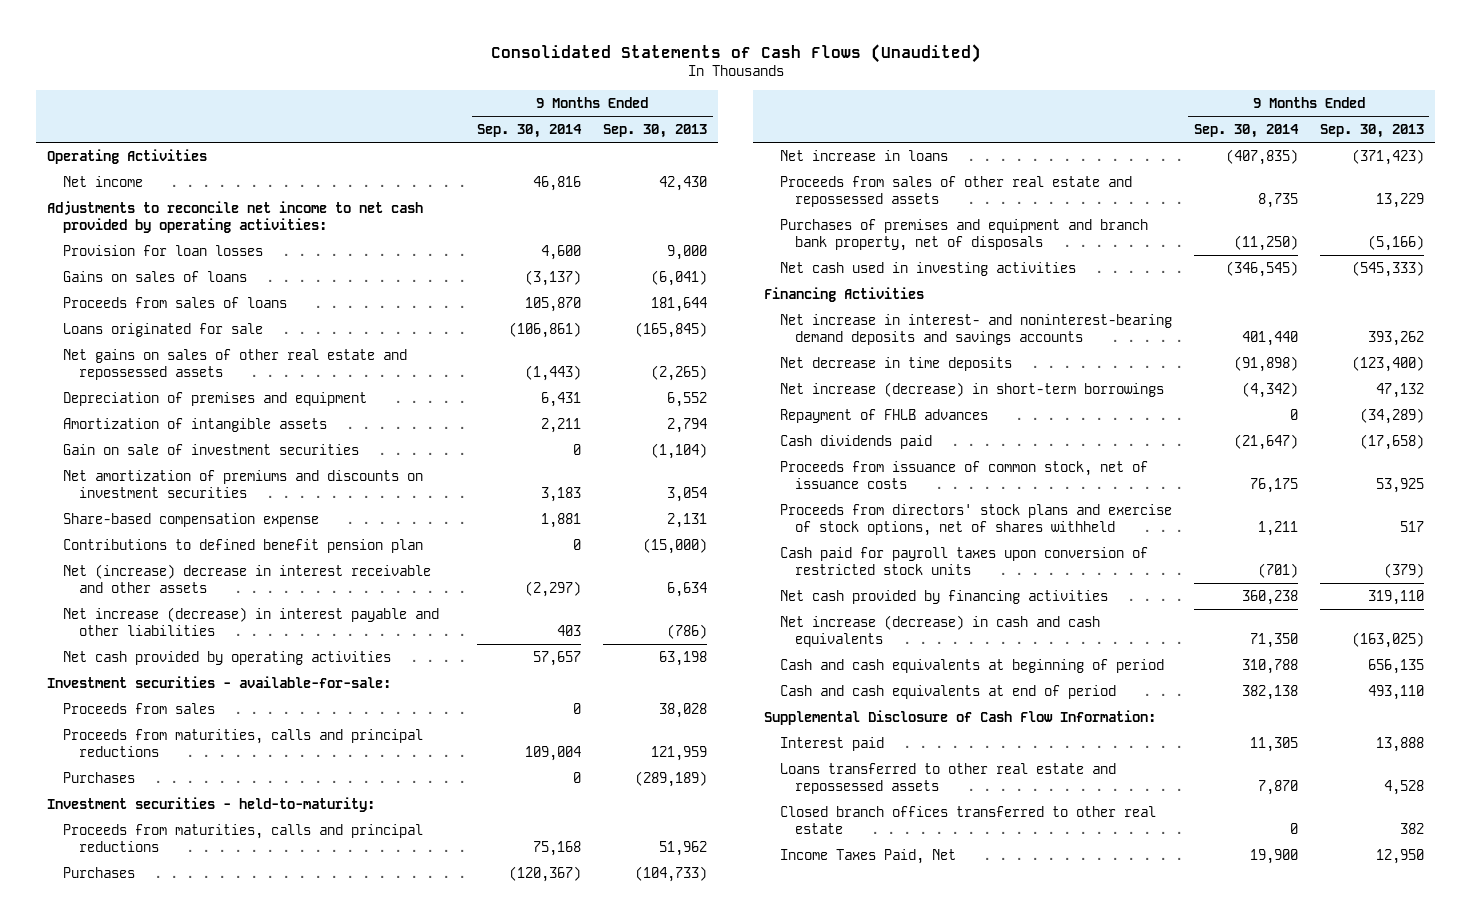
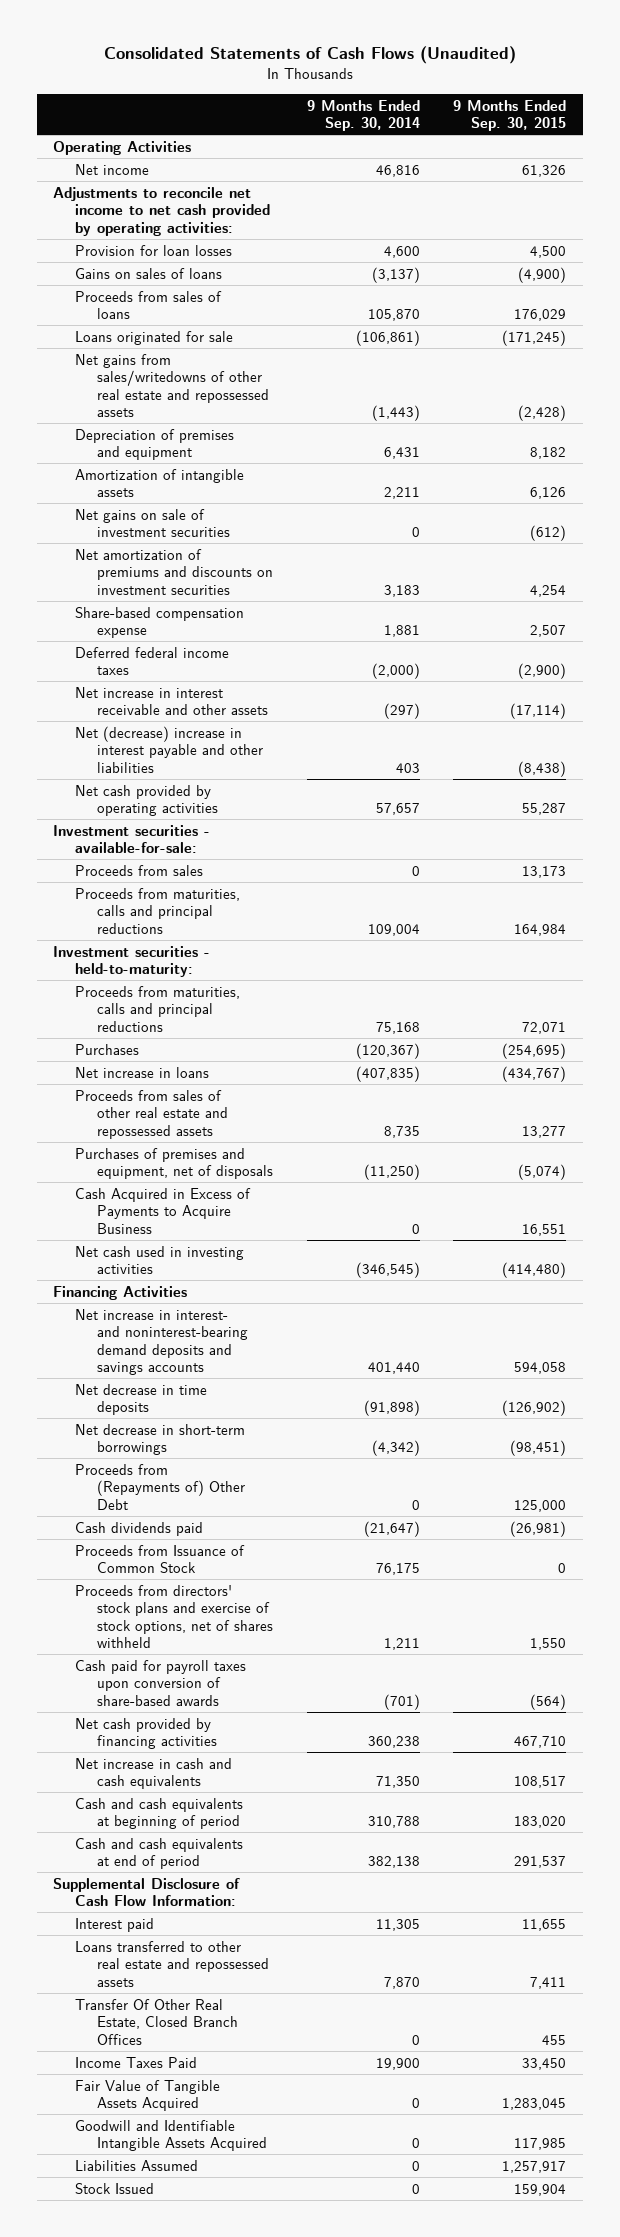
[603,124,708,139] Sep. 30, 2013 -> none
none -> [453,99,567,132] 9 Months Ended Sep. 30, 2015
[63,348,408,380] Net gains on sales of other real estate and repossessed assets -> [75,353,270,418] Net gains from sales/writedowns of other real estate and repossessed assets
[63,443,360,455] Gain on sale of investment securities -> [75,508,231,538] Net gains on sale of investment securities
[63,538,424,553] Contributions to defined benefit pension plan -> none
none -> [75,646,230,676] Deferred federal income taxes
[63,563,432,593] Net (increase) decrease in interest receivable and other assets -> [75,686,269,716] Net increase in interest receivable and other assets
[525,580,582,597] (2,297) -> [383,703,420,720] (297)
[63,606,440,636] Net increase (decrease) in interest payable and other liabilities -> [75,725,264,773] Net (decrease) increase in interest payable and other liabilities
[63,771,136,783] Purchases -> none
[779,218,1148,251] Purchases of premises and equipment and branch bank property, net of disposals -> [75,1147,274,1180] Purchases of premises and equipment, net of disposals
none -> [75,1187,252,1234] Cash Acquired in Excess of Payments to Acquire Business
[779,408,988,423] Repayment of FHLB advances -> none
[779,381,1164,397] Net increase (decrease) in short-term borrowings -> [75,1423,246,1456] Net decrease in short-term borrowings
none -> [75,1463,246,1510] Proceeds from (Repayments of) Other Debt
[779,460,1148,489] Proceeds from issuance of common stock, net of issuance costs -> [75,1544,246,1574] Proceeds from Issuance of Common Stock
[779,546,1148,575] Cash paid for payroll taxes upon conversion of restricted stock units -> [75,1659,247,1706] Cash paid for payroll taxes upon conversion of share-based awards
[779,614,1100,647] Net increase (decrease) in cash and cash equivalents -> [75,1757,233,1790] Net increase in cash and cash equivalents
[779,805,1156,834] Closed branch offices transferred to other real estate -> [75,1998,239,2045] Transfer Of Other Real Estate, Closed Branch Offices
[779,848,956,864] Income Taxes Paid, Net -> [75,2056,198,2068] Income Taxes Paid
none -> [75,2079,221,2112] Fair Value of Tangible Assets Acquired
none -> [75,2119,268,2152] Goodwill and Identifiable Intangible Assets Acquired
none -> [75,2159,199,2171] Liabilities Assumed
none -> [75,2182,155,2194] Stock Issued

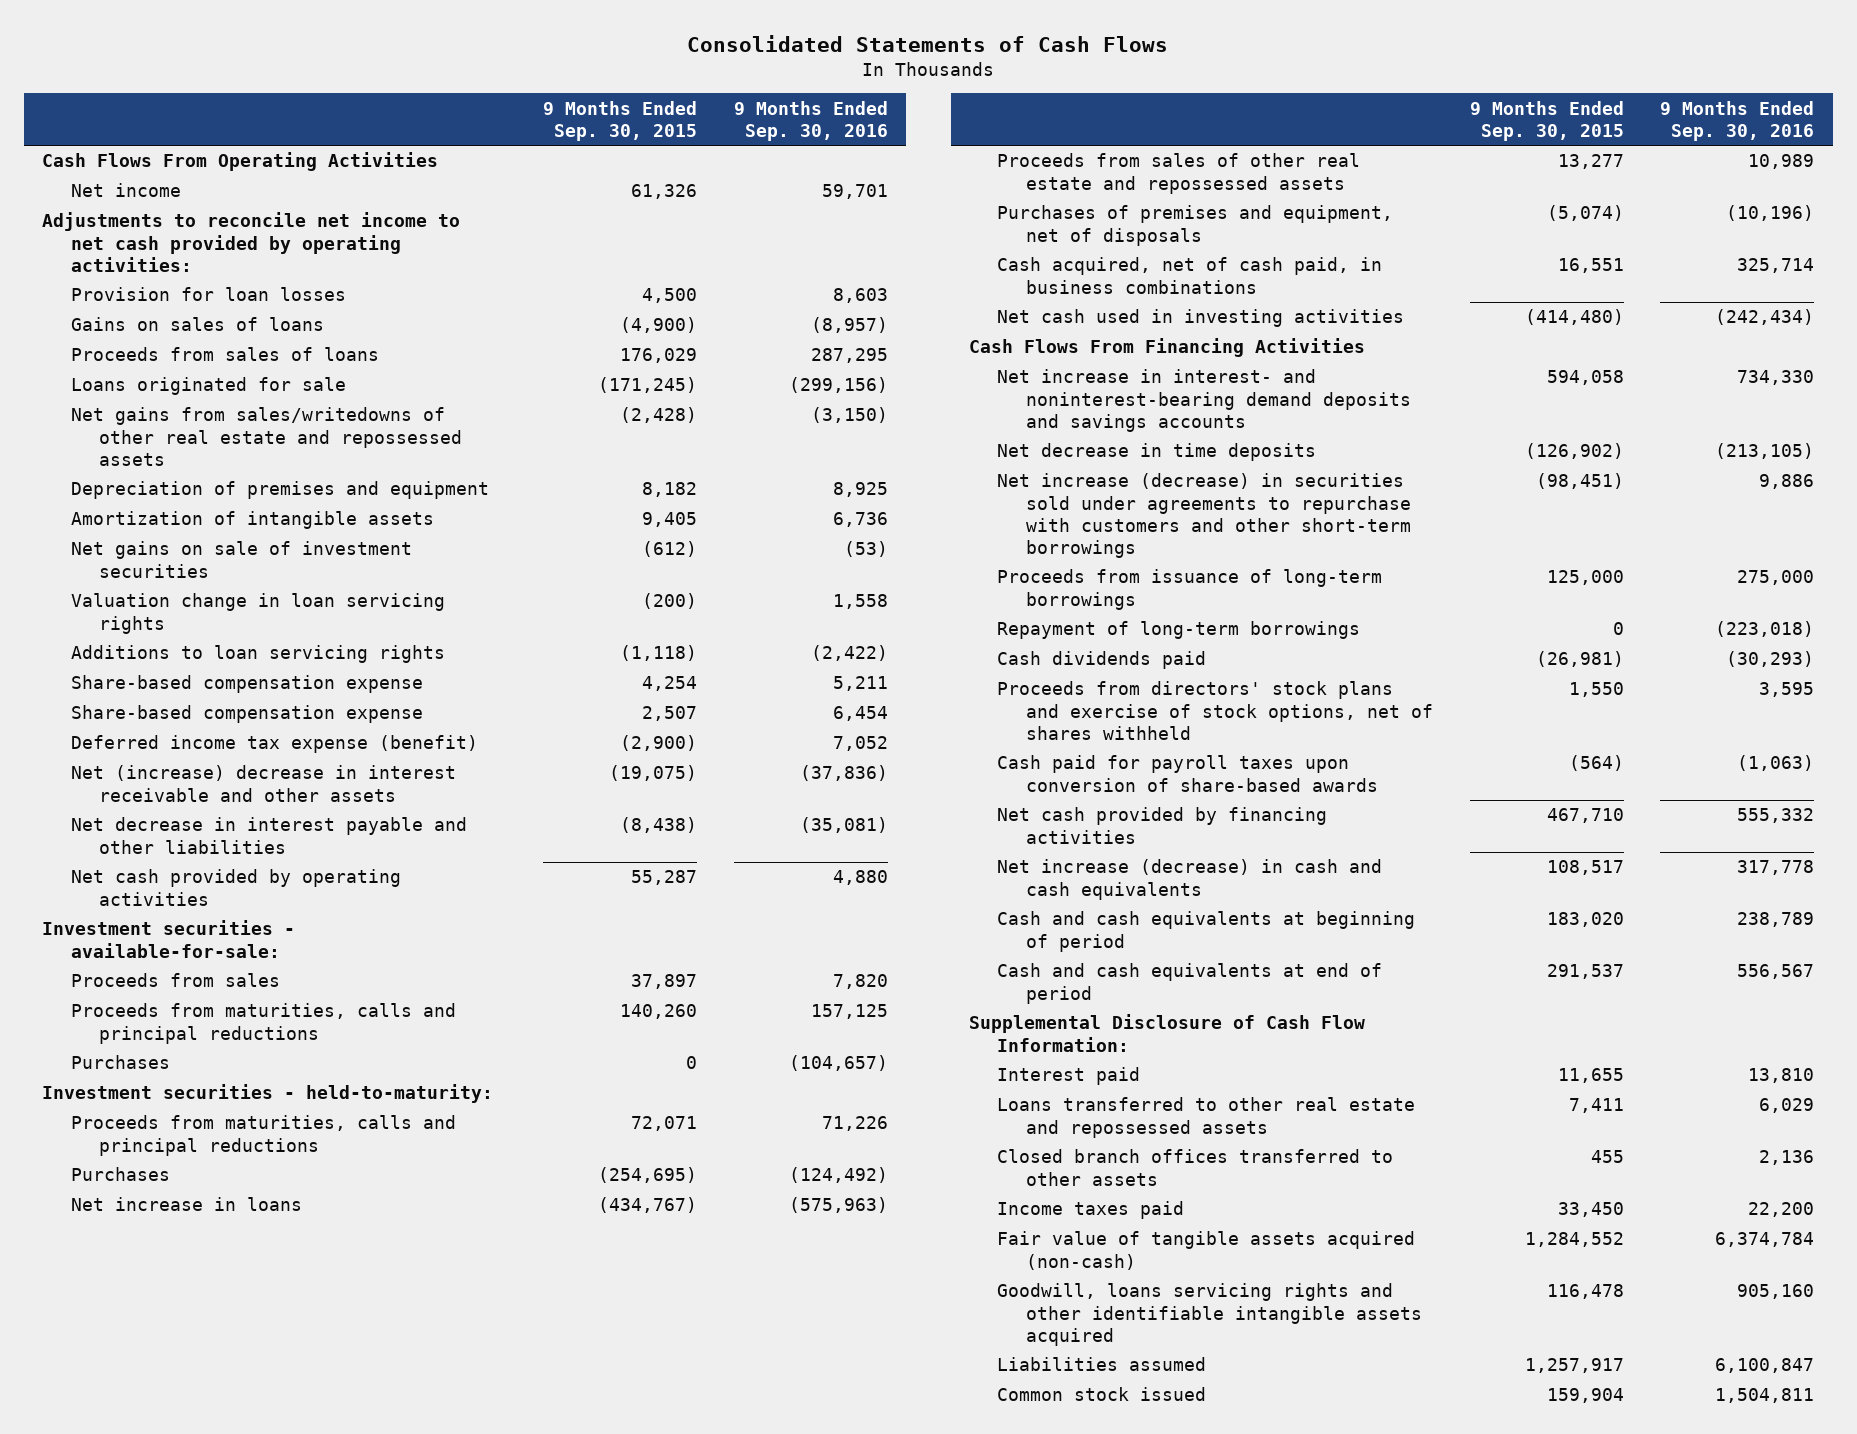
[103,46,516,65] Consolidated Statements of Cash Flows (Unaudited) -> [687,34,1169,52] Consolidated Statements of Cash Flows
[306,99,420,132] 9 Months Ended Sep. 30, 2014 -> none
none -> [733,100,888,142] 9 Months Ended Sep. 30, 2016
[53,140,192,155] Operating Activities -> [42,152,439,172] Cash Flows From Operating Activities
[530,487,567,500] 6,126 -> [641,512,697,528] 9,405
none -> [70,593,445,634] Valuation change in loan servicing rights
none -> [70,645,445,664] Additions to loan servicing rights
[75,548,274,595] Net amortization of premiums and discounts on investment securities -> [70,675,423,694] Share-based compensation expense
[75,646,230,676] Deferred federal income taxes -> [70,735,478,754] Deferred income tax expense (benefit)
[75,686,269,716] Net increase in interest receivable and other assets -> [70,765,456,802] Net (increase) decrease in interest receivable and other assets
[510,703,567,720] (17,114) -> [608,765,697,782] (19,075)
[75,725,264,773] Net (decrease) increase in interest payable and other liabilities -> [70,817,467,854] Net decrease in interest payable and other liabilities
[522,865,567,878] 13,173 -> [630,974,697,990] 37,897
[514,923,567,936] 164,984 -> [619,1004,697,1020] 140,260
none -> [70,1055,170,1070] Purchases
[75,1187,252,1234] Cash Acquired in Excess of Payments to Acquire Business -> [997,257,1383,294] Cash acquired, net of cash paid, in business combinations
[53,1285,188,1300] Financing Activities -> [969,338,1366,358] Cash Flows From Financing Activities
[75,1423,246,1456] Net decrease in short-term borrowings -> [997,473,1411,559] Net increase (decrease) in securities sold under agreements to repurchase with customers and other short-term borrowings
[75,1463,246,1510] Proceeds from (Repayments of) Other Debt -> [997,569,1383,610] Proceeds from issuance of long-term borrowings
none -> [997,621,1361,640] Repayment of long-term borrowings
[75,1544,246,1574] Proceeds from Issuance of Common Stock -> none
[75,1757,233,1790] Net increase in cash and cash equivalents -> [997,859,1383,900] Net increase (decrease) in cash and cash equivalents
[75,1998,239,2045] Transfer Of Other Real Estate, Closed Branch Offices -> [997,1149,1394,1186] Closed branch offices transferred to other assets
[75,2056,198,2068] Income Taxes Paid -> [997,1201,1185,1220] Income taxes paid
[75,2079,221,2112] Fair Value of Tangible Assets Acquired -> [997,1231,1416,1270] Fair value of tangible assets acquired (non-cash)
[502,2098,567,2111] 1,283,045 -> [1524,1232,1624,1248] 1,284,552
[75,2119,268,2152] Goodwill and Identifiable Intangible Assets Acquired -> [997,1283,1422,1346] Goodwill, loans servicing rights and other identifiable intangible assets acquired
[514,2138,567,2151] 117,985 -> [1546,1284,1624,1300] 116,478
[75,2159,199,2171] Liabilities Assumed -> [997,1357,1207,1372] Liabilities assumed
[75,2182,155,2194] Stock Issued -> [997,1387,1207,1402] Common stock issued

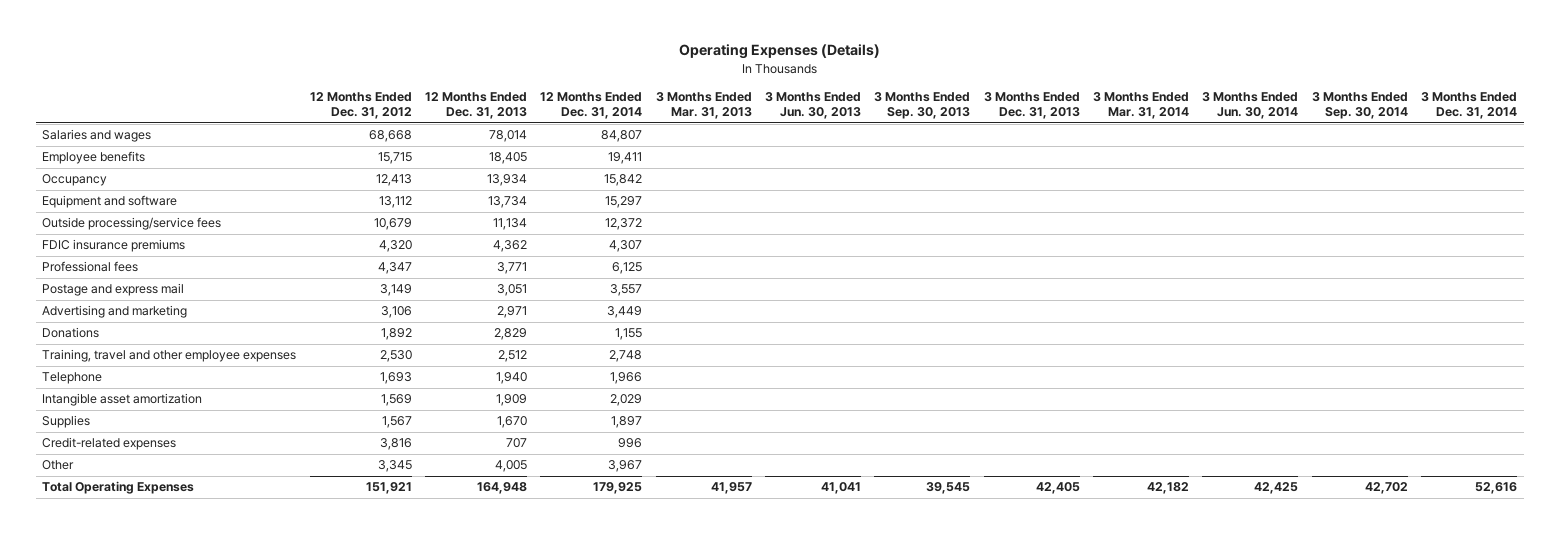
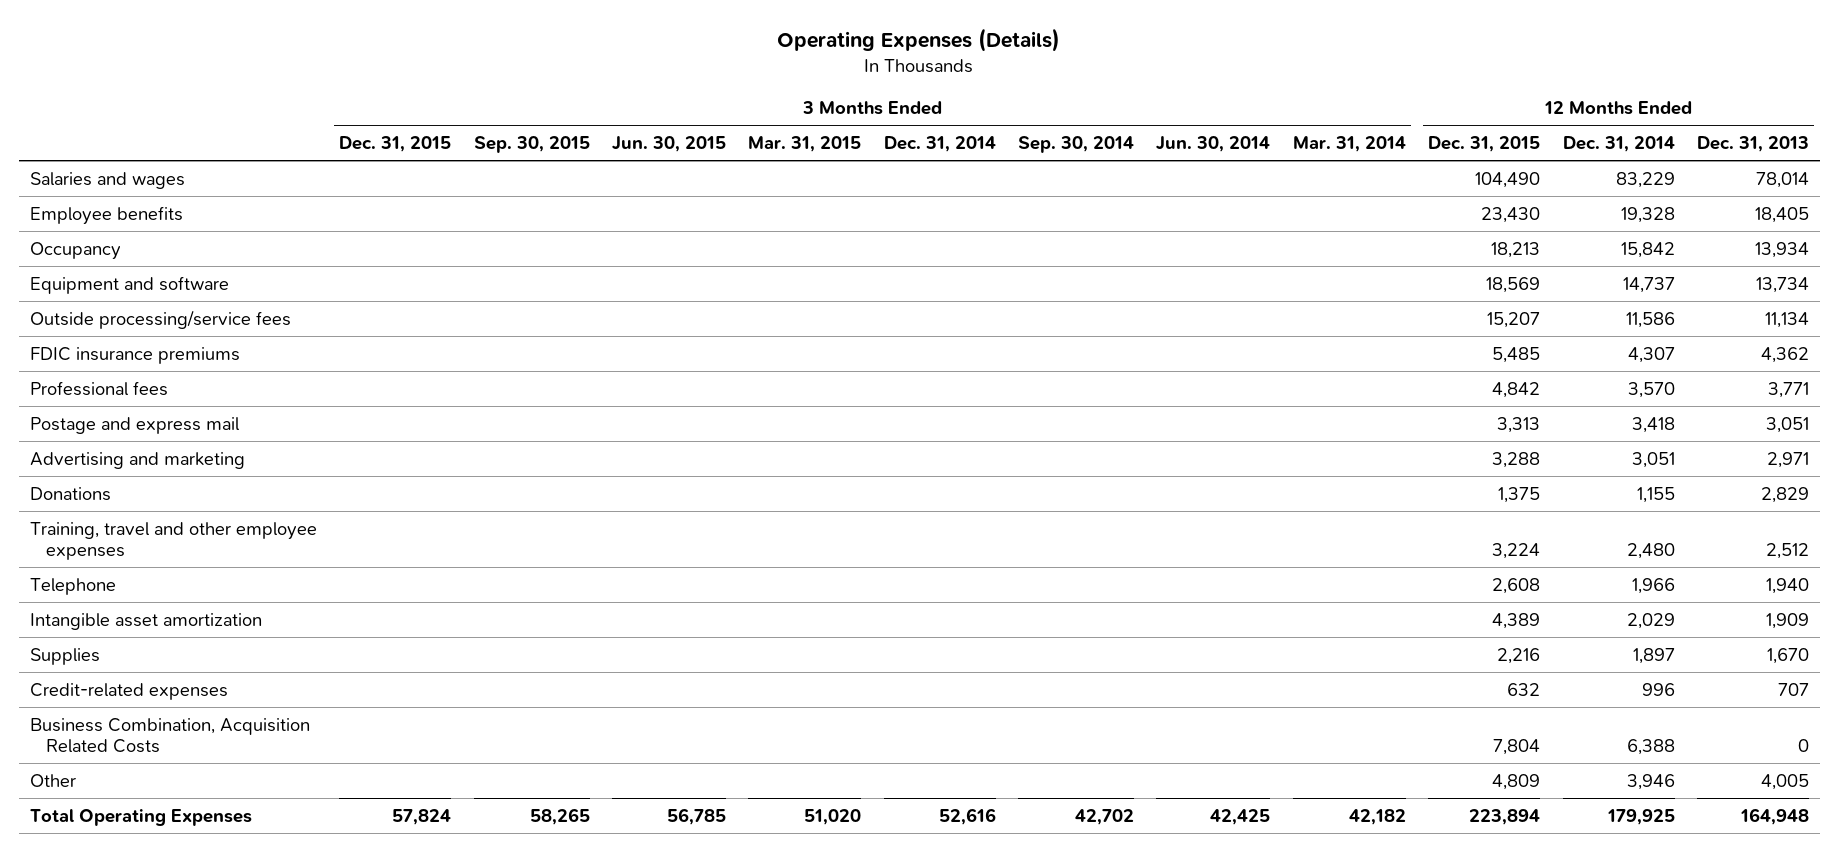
[309,91,412,120] 12 Months Ended Dec. 31, 2012 -> none
[655,91,752,120] 3 Months Ended Mar. 31, 2013 -> none
[765,91,862,120] 3 Months Ended Jun. 30, 2013 -> none
[874,91,971,120] 3 Months Ended Sep. 30, 2013 -> none
[983,91,1080,120] 3 Months Ended Dec. 31, 2013 -> none
none -> [339,136,452,153] Dec. 31, 2015
none -> [473,136,590,154] Sep. 30, 2015
none -> [612,136,727,153] Jun. 30, 2015
none -> [748,136,862,153] Mar. 31, 2015
none -> [1428,136,1541,153] Dec. 31, 2015
[601,130,643,143] 84,807 -> [1615,171,1675,188] 83,229
[608,152,643,165] 19,411 -> [1620,206,1675,223] 19,328
[605,196,643,209] 15,297 -> [1622,276,1675,293] 14,737
[605,218,643,231] 12,372 -> [1625,311,1675,328] 11,586
[612,262,643,275] 6,125 -> [1627,381,1675,398] 3,570
[610,284,643,297] 3,557 -> [1631,416,1675,433] 3,418
[607,306,643,319] 3,449 -> [1631,451,1675,468] 3,051
[609,350,643,363] 2,748 -> [1626,543,1675,560] 2,480
none -> [29,717,310,754] Business Combination, Acquisition Related Costs
[608,460,643,473] 3,967 -> [1626,773,1675,790] 3,946

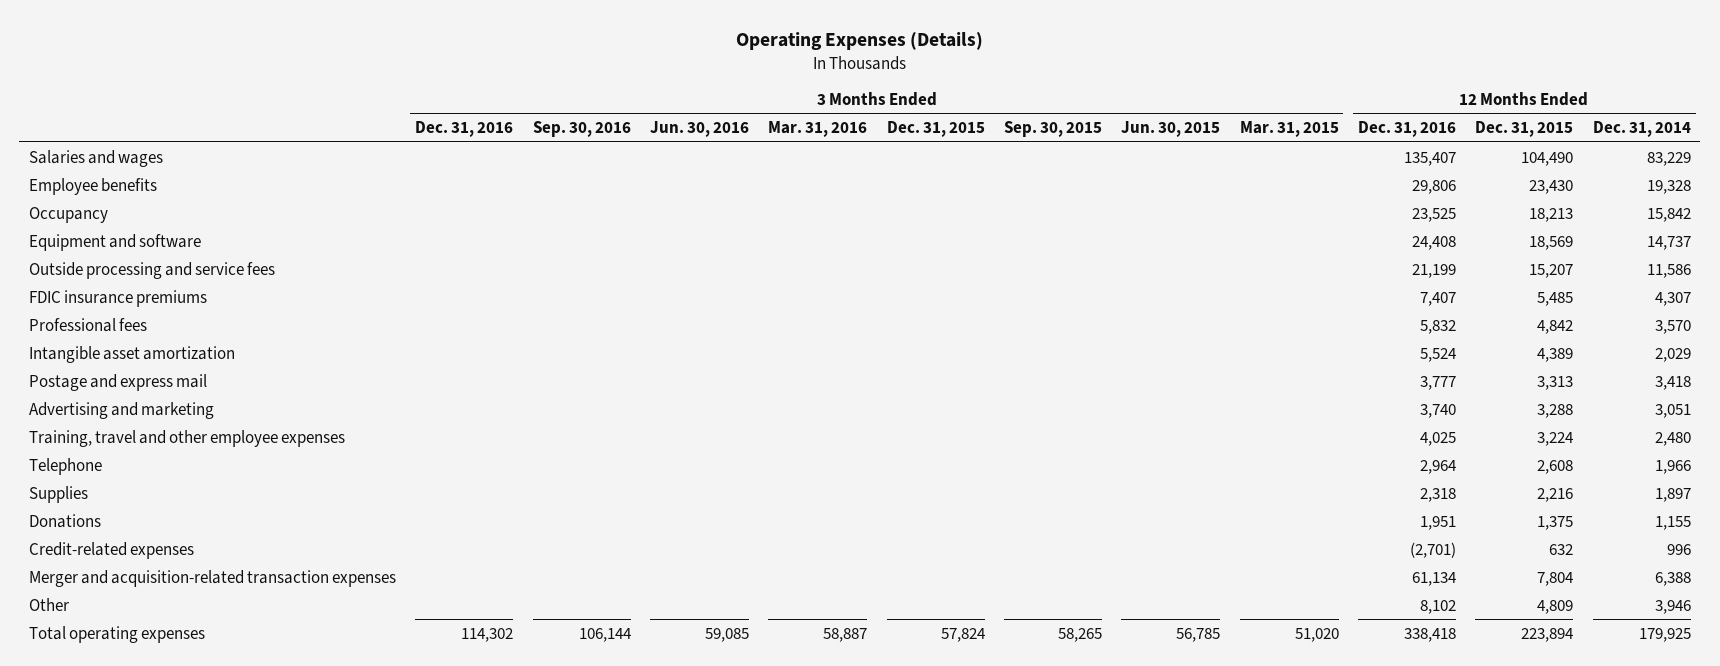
[883,136,996,153] Dec. 31, 2014 -> none
[1018,136,1135,154] Sep. 30, 2014 -> none
[1156,136,1271,153] Jun. 30, 2014 -> none
[1292,136,1406,153] Mar. 31, 2014 -> none
[1696,136,1809,153] Dec. 31, 2013 -> none
none -> [415,121,514,138] Dec. 31, 2016
none -> [532,121,631,138] Sep. 30, 2016
none -> [649,121,749,138] Jun. 30, 2016
none -> [768,121,868,138] Mar. 31, 2016
none -> [1358,121,1457,138] Dec. 31, 2016
[29,309,291,329] Outside processing/service fees -> [28,261,275,279] Outside processing and service fees
[29,612,262,630] Intangible asset amortization -> [28,345,235,363] Intangible asset amortization
[29,486,111,501] Donations -> [28,513,101,528] Donations
[29,717,310,754] Business Combination, Acquisition Related Costs -> [28,569,396,587] Merger and acquisition-related transaction expenses
[29,808,252,826] Total Operating Expenses -> [28,625,205,643] Total operating expenses

